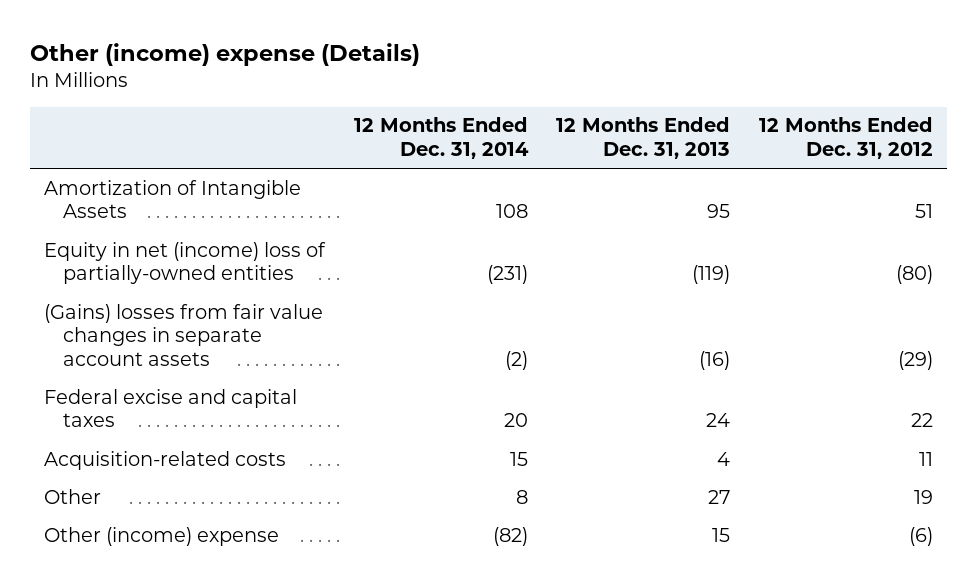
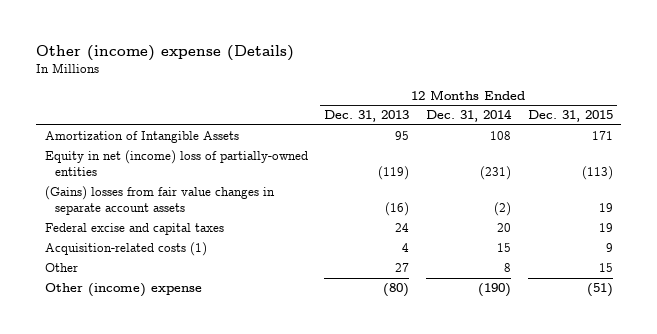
[759,117,934,159] 12 Months Ended Dec. 31, 2012 -> none
none -> [527,110,613,123] Dec. 31, 2015
[44,450,287,470] Acquisition-related costs -> [44,242,207,257] Acquisition-related costs (1)
[492,526,528,546] (82) -> [477,283,511,298] (190)
[712,527,731,542] 15 -> [383,283,410,298] (80)

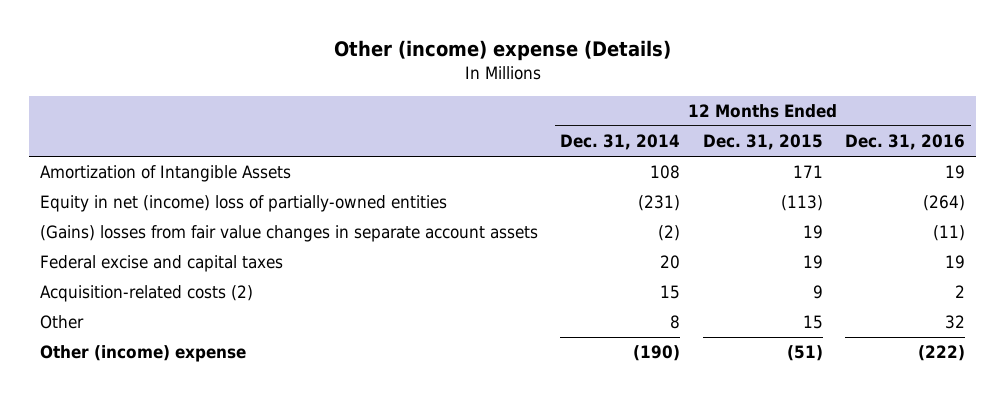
[324,110,410,123] Dec. 31, 2013 -> none
none -> [844,134,965,151] Dec. 31, 2016
[44,242,207,257] Acquisition-related costs (1) -> [40,285,254,303] Acquisition-related costs (2)

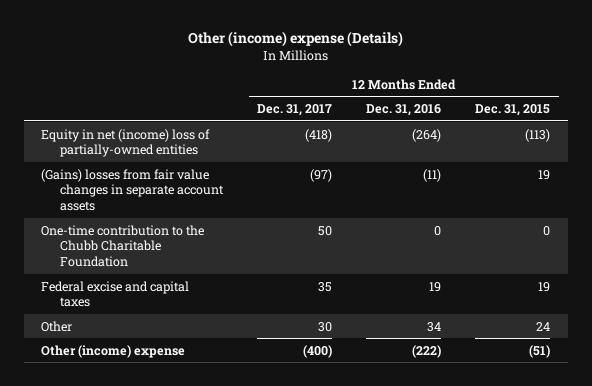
[560,134,681,151] Dec. 31, 2014 -> none
none -> [257,104,333,117] Dec. 31, 2017
[40,165,292,183] Amortization of Intangible Assets -> none
none -> [41,224,205,268] One-time contribution to the Chubb Charitable Foundation
[40,285,254,303] Acquisition-related costs (2) -> none
[802,315,823,330] 15 -> [536,321,551,331] 24
[944,315,965,330] 32 -> [427,321,442,332] 34

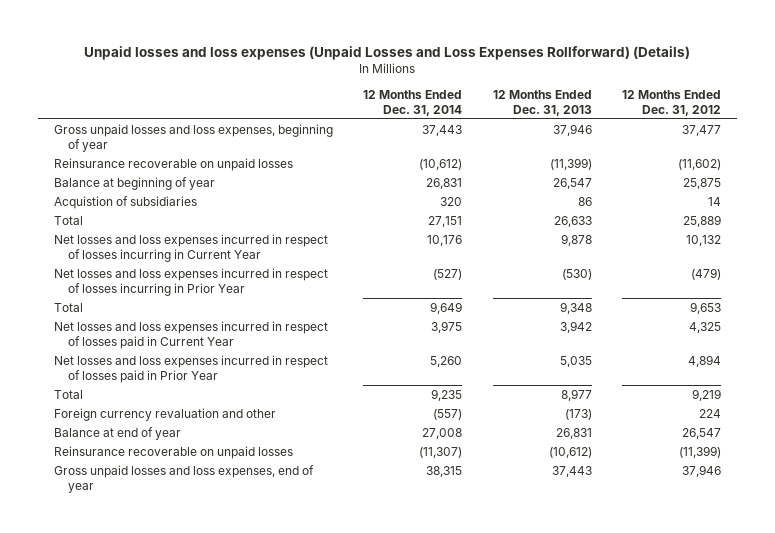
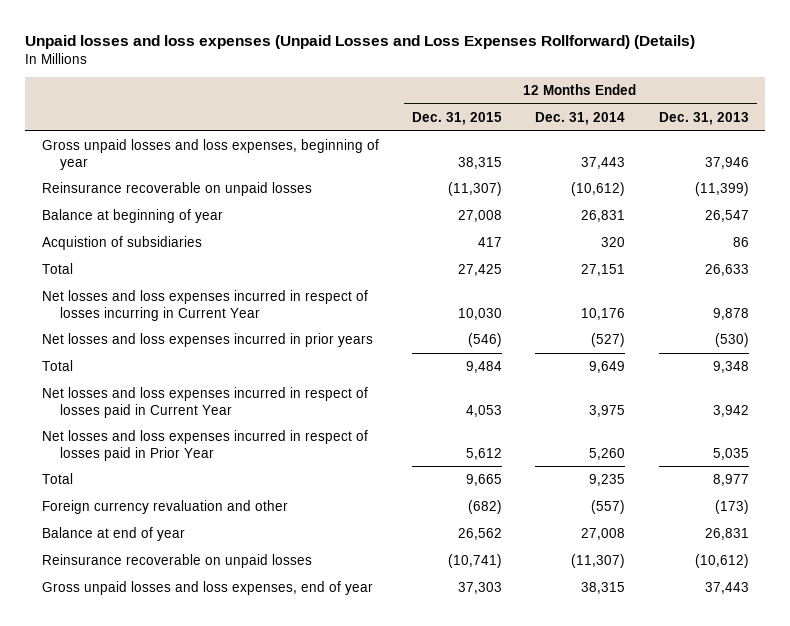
[622,89,722,116] 12 Months Ended Dec. 31, 2012 -> none
none -> [412,111,503,125] Dec. 31, 2015
[53,267,328,296] Net losses and loss expenses incurred in respect of losses incurring in Prior Year -> [41,332,373,347] Net losses and loss expenses incurred in prior years

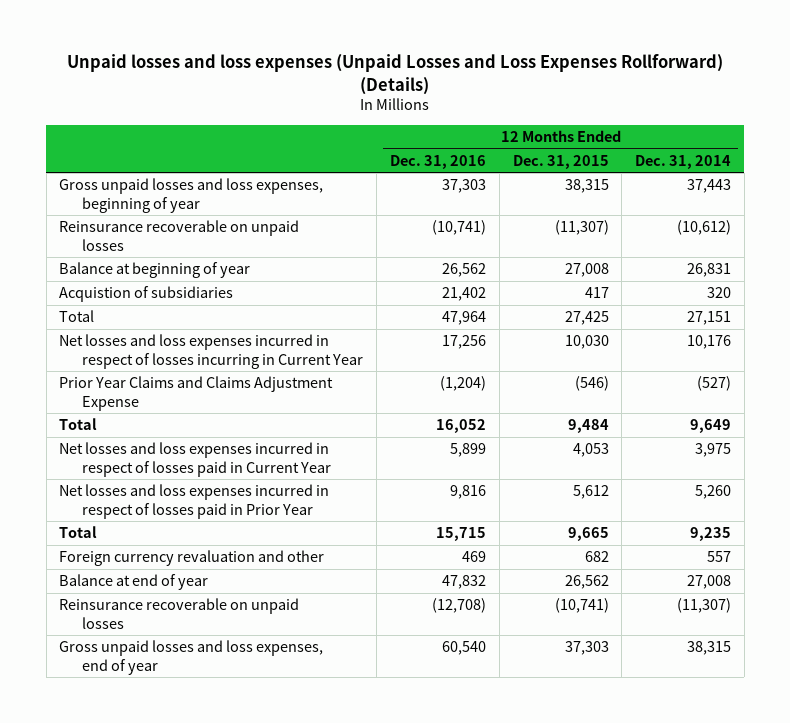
[658,111,749,125] Dec. 31, 2013 -> none
none -> [389,154,486,169] Dec. 31, 2016
[41,332,373,347] Net losses and loss expenses incurred in prior years -> [59,376,334,411] Prior Year Claims and Claims Adjustment Expense
[468,499,503,514] (682) -> [584,551,609,563] 682
[591,499,626,514] (557) -> [707,551,732,563] 557

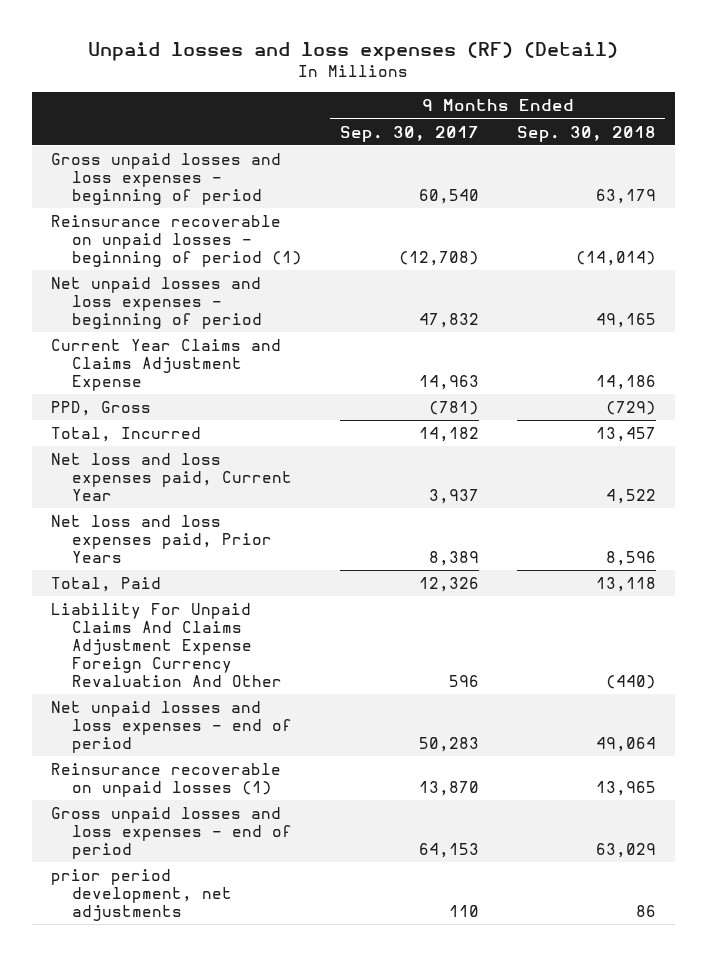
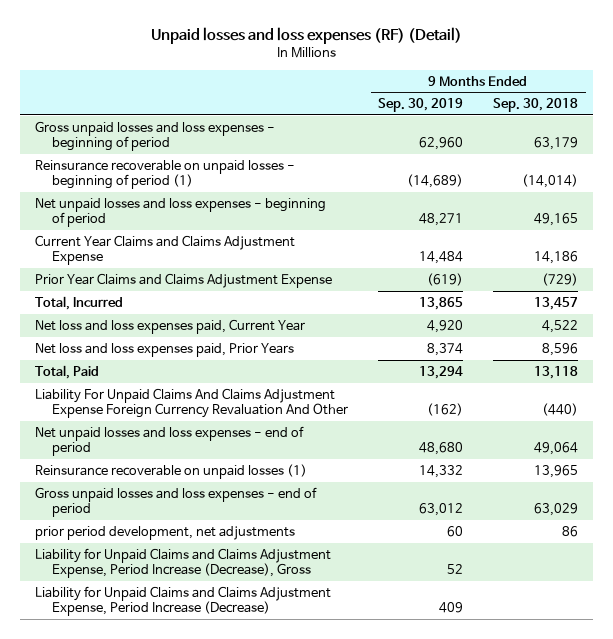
[339,125,479,142] Sep. 30, 2017 -> none
none -> [378,98,464,113] Sep. 30, 2019
[50,401,151,417] PPD, Gross -> [34,272,332,288] Prior Year Claims and Claims Adjustment Expense
none -> [34,547,331,579] Liability for Unpaid Claims and Claims Adjustment Expense, Period Increase (Decrease), Gross
none -> [34,585,331,617] Liability for Unpaid Claims and Claims Adjustment Expense, Period Increase (Decrease)

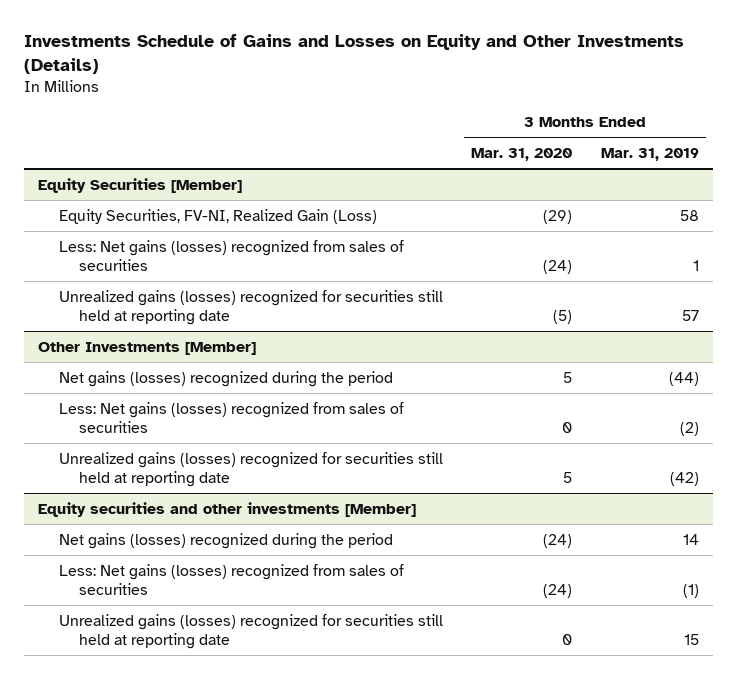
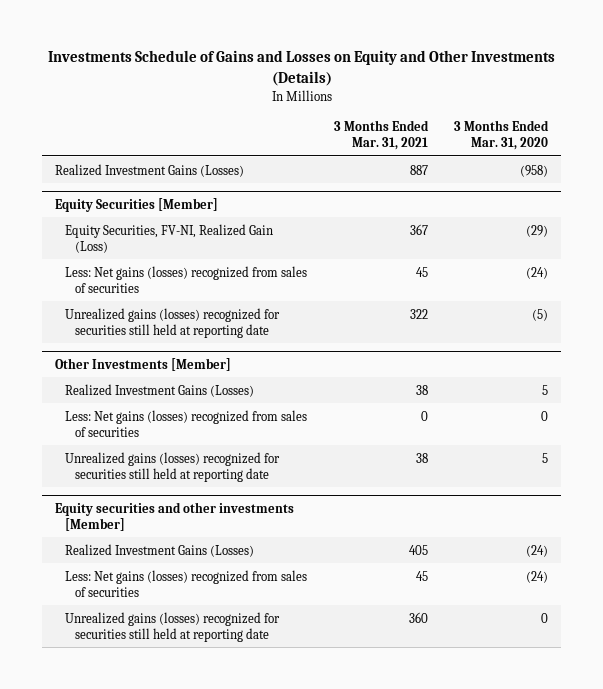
[601,148,700,162] Mar. 31, 2019 -> none
none -> [333,120,429,151] 3 Months Ended Mar. 31, 2021
none -> [55,163,245,177] Realized Investment Gains (Losses)
[58,370,393,387] Net gains (losses) recognized during the period -> [65,383,255,397] Realized Investment Gains (Losses)
[58,532,393,549] Net gains (losses) recognized during the period -> [65,543,255,557] Realized Investment Gains (Losses)

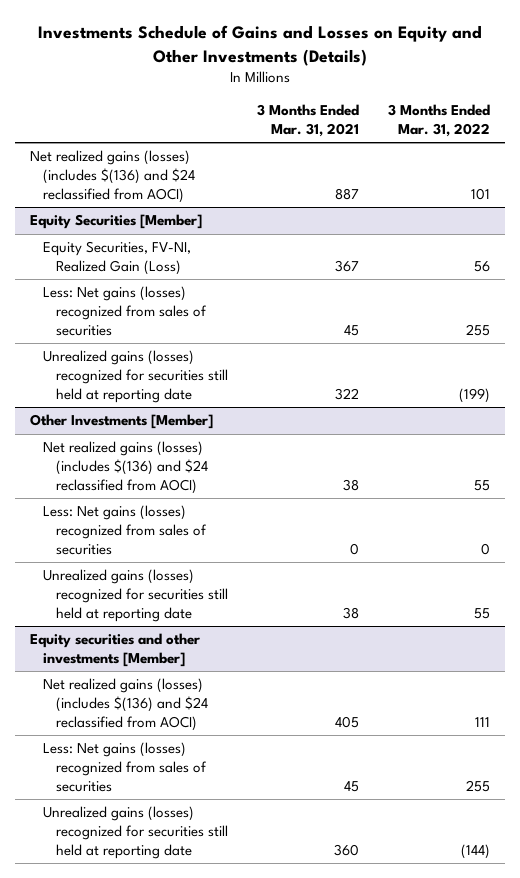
[454,120,550,151] 3 Months Ended Mar. 31, 2020 -> none
none -> [387,104,490,137] 3 Months Ended Mar. 31, 2022
[55,163,245,177] Realized Investment Gains (Losses) -> [29,150,195,203] Net realized gains (losses) (includes $(136) and $24 reclassified from AOCI)
[65,383,255,397] Realized Investment Gains (Losses) -> [42,441,208,494] Net realized gains (losses) (includes $(136) and $24 reclassified from AOCI)
[65,543,255,557] Realized Investment Gains (Losses) -> [42,678,208,731] Net realized gains (losses) (includes $(136) and $24 reclassified from AOCI)

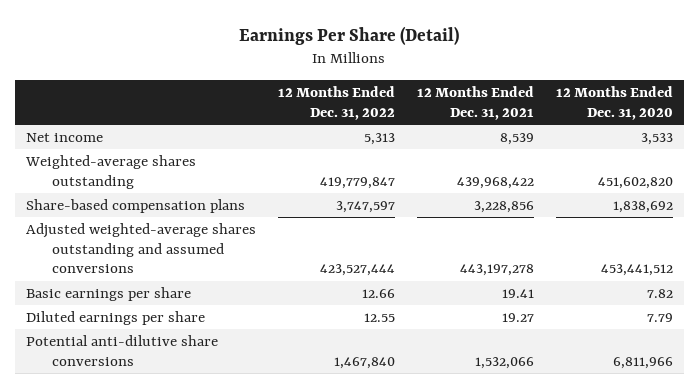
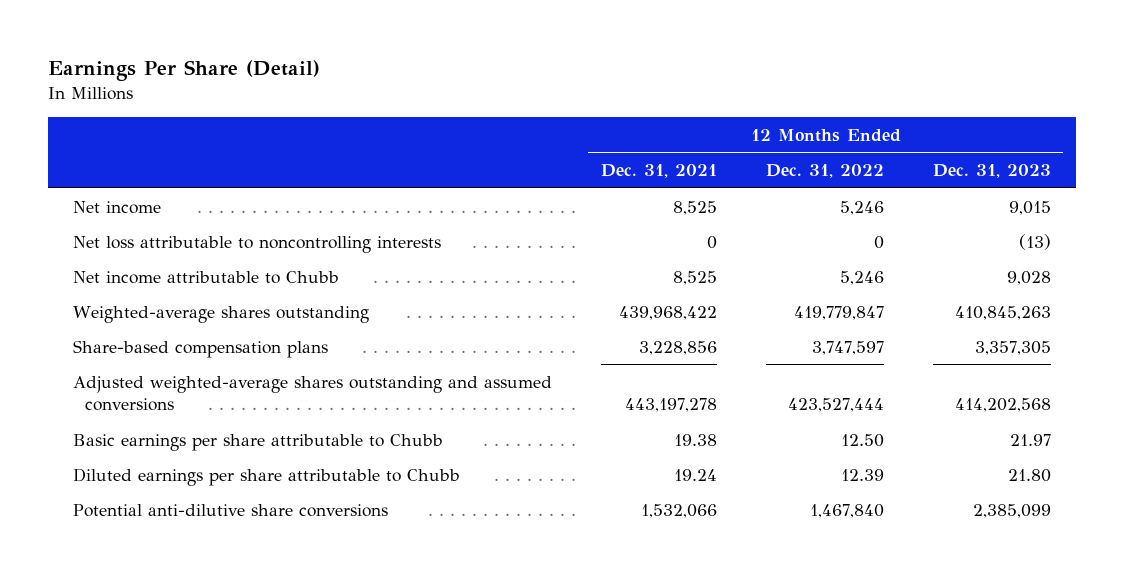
[555,86,673,120] 12 Months Ended Dec. 31, 2020 -> none
none -> [932,164,1051,179] Dec. 31, 2023
[363,132,395,145] 5,313 -> [839,200,884,215] 5,246
[499,132,534,145] 8,539 -> [672,200,717,215] 8,525
none -> [72,235,441,253] Net loss attributable to noncontrolling interests
none -> [72,270,339,284] Net income attributable to Chubb
[25,286,191,301] Basic earnings per share -> [72,433,443,451] Basic earnings per share attributable to Chubb
[361,288,395,298] 12.66 -> [840,433,884,447] 12.50
[501,288,534,298] 19.41 -> [673,433,717,446] 19.38
[25,310,205,325] Diluted earnings per share -> [72,467,460,486] Diluted earnings per share attributable to Chubb
[363,312,395,322] 12.55 -> [840,468,884,481] 12.39
[501,312,534,322] 19.27 -> [673,468,717,481] 19.24

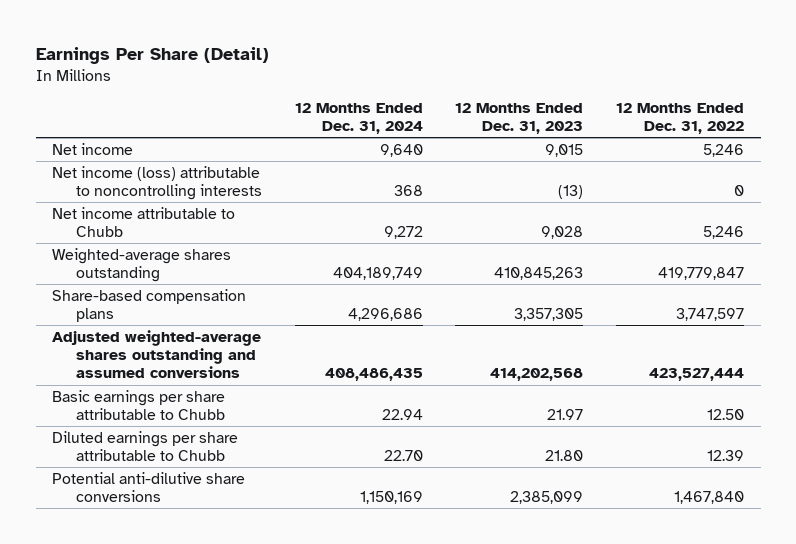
[600,164,717,179] Dec. 31, 2021 -> none
none -> [294,102,423,135] 12 Months Ended Dec. 31, 2024
[72,235,441,253] Net loss attributable to noncontrolling interests -> [52,165,262,200] Net income (loss) attributable to noncontrolling interests

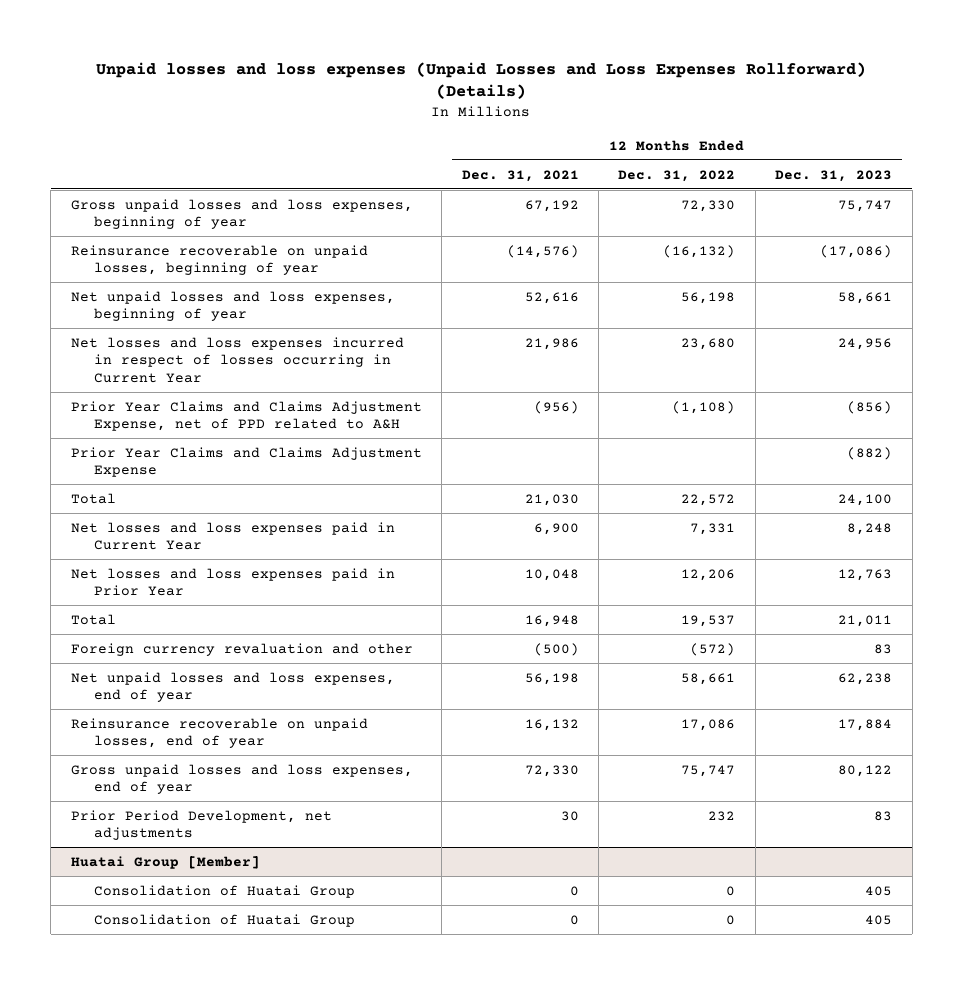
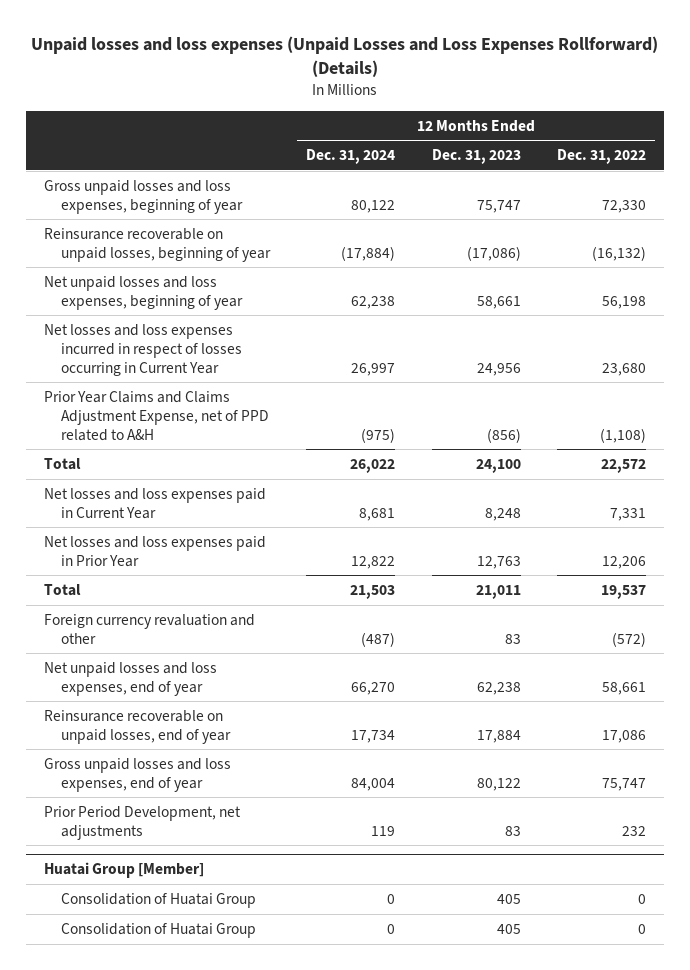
[461,169,579,182] Dec. 31, 2021 -> none
none -> [306,149,396,165] Dec. 31, 2024
[70,446,422,478] Prior Year Claims and Claims Adjustment Expense -> none

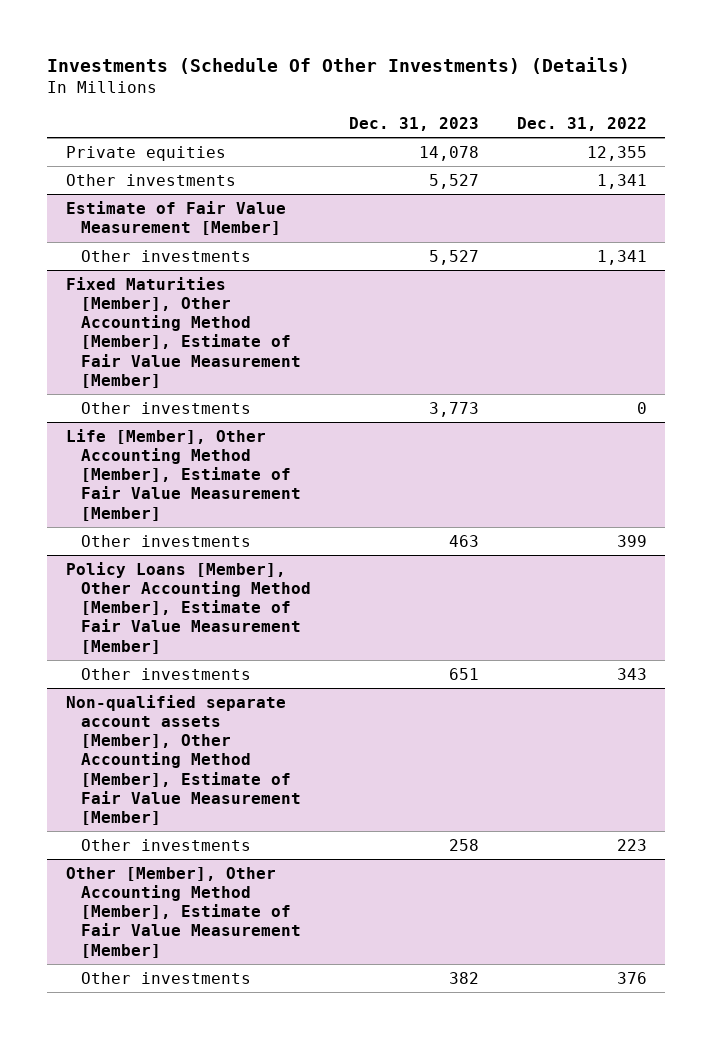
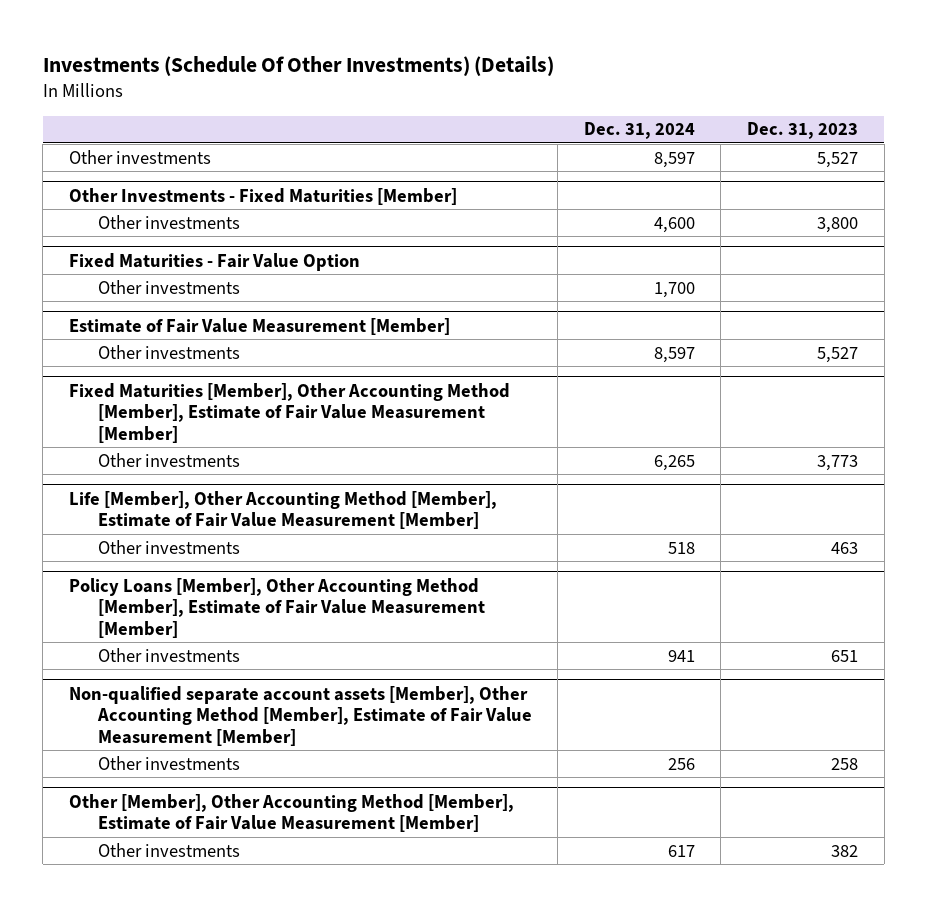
[516,116,647,131] Dec. 31, 2022 -> none
none -> [583,122,695,140] Dec. 31, 2024
[66,146,227,162] Private equities -> none
none -> [68,187,457,205] Other Investments - Fixed Maturities [Member]
none -> [97,214,240,229] Other investments
none -> [68,252,360,271] Fixed Maturities - Fair Value Option
none -> [97,279,240,294] Other investments

